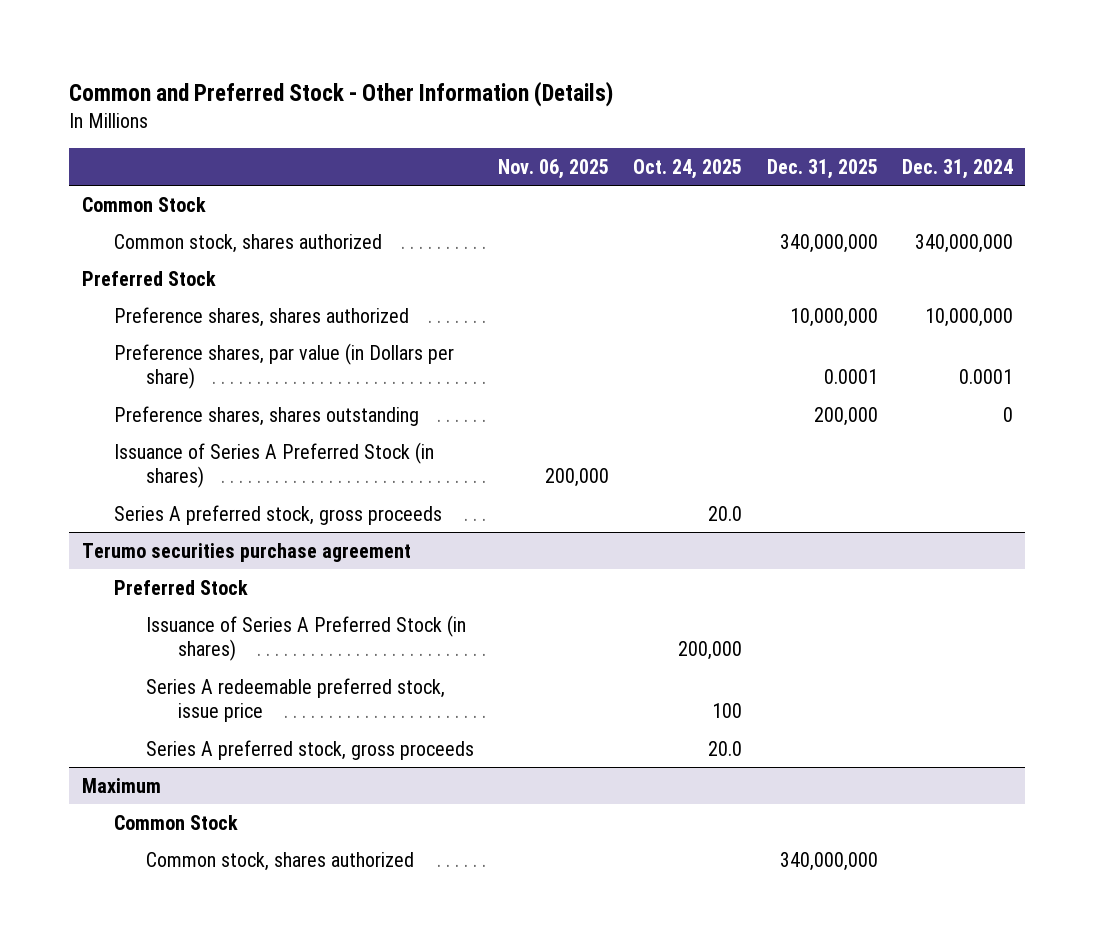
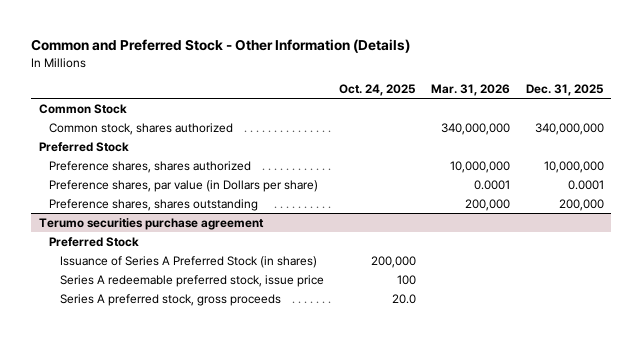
[498,158,610,179] Nov. 06, 2025 -> none
[901,158,1013,179] Dec. 31, 2024 -> none
none -> [431,83,511,96] Mar. 31, 2026
[113,441,434,489] Issuance of Series A Preferred Stock (in shares) -> none
[113,504,442,525] Series A preferred stock, gross proceeds -> none
[81,777,161,793] Maximum -> none
[113,814,238,830] Common Stock -> none
[145,851,414,871] Common stock, shares authorized -> none

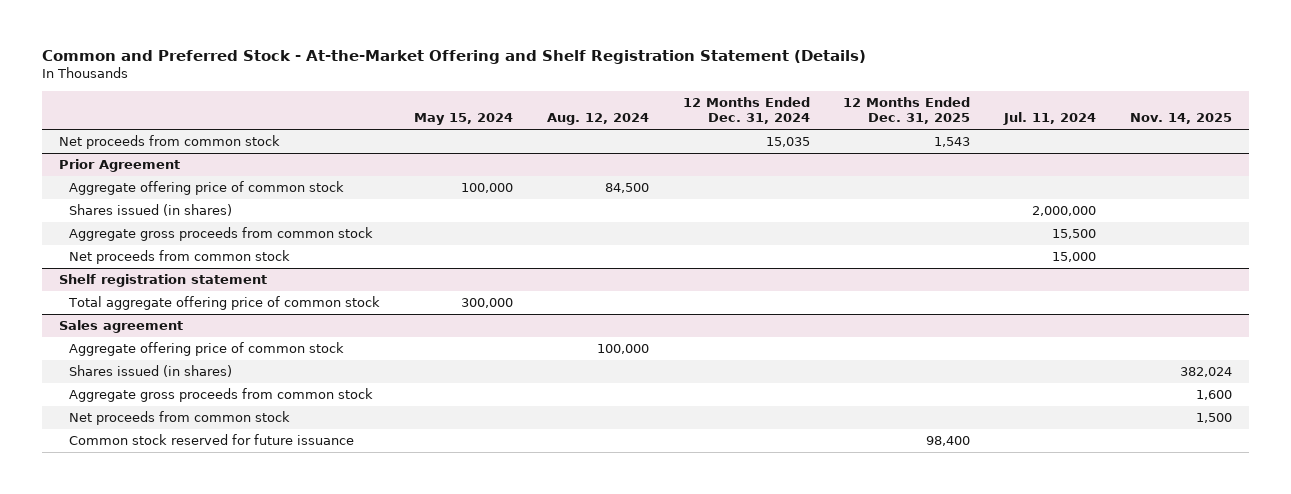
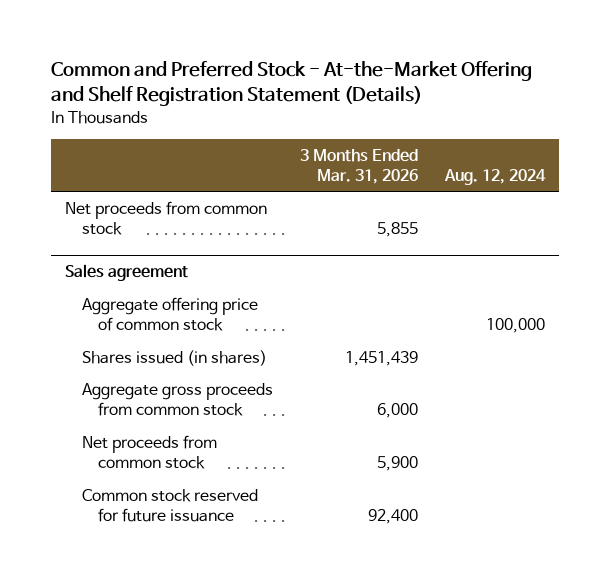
[413,113,513,126] May 15, 2024 -> none
[682,96,810,125] 12 Months Ended Dec. 31, 2024 -> none
[843,96,971,125] 12 Months Ended Dec. 31, 2025 -> none
[1003,112,1097,126] Jul. 11, 2024 -> none
[1129,113,1232,125] Nov. 14, 2025 -> none
none -> [299,148,418,185] 3 Months Ended Mar. 31, 2026
[58,158,180,172] Prior Agreement -> none
[69,180,345,195] Aggregate offering price of common stock -> none
[69,203,233,216] Shares issued (in shares) -> none
[69,226,374,241] Aggregate gross proceeds from common stock -> none
[69,249,291,264] Net proceeds from common stock -> none
[58,273,267,287] Shelf registration statement -> none
[68,295,381,310] Total aggregate offering price of common stock -> none

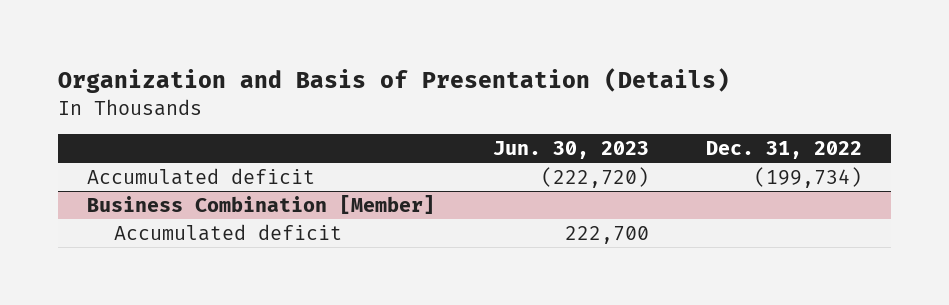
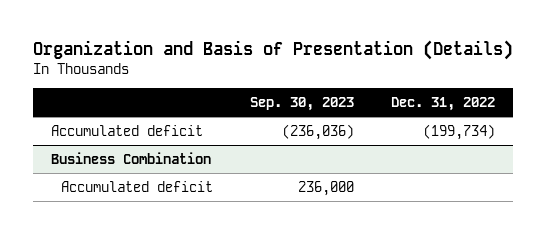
[492,141,649,160] Jun. 30, 2023 -> none
none -> [249,97,354,112] Sep. 30, 2023
[86,194,435,214] Business Combination [Member] -> [51,152,212,165] Business Combination

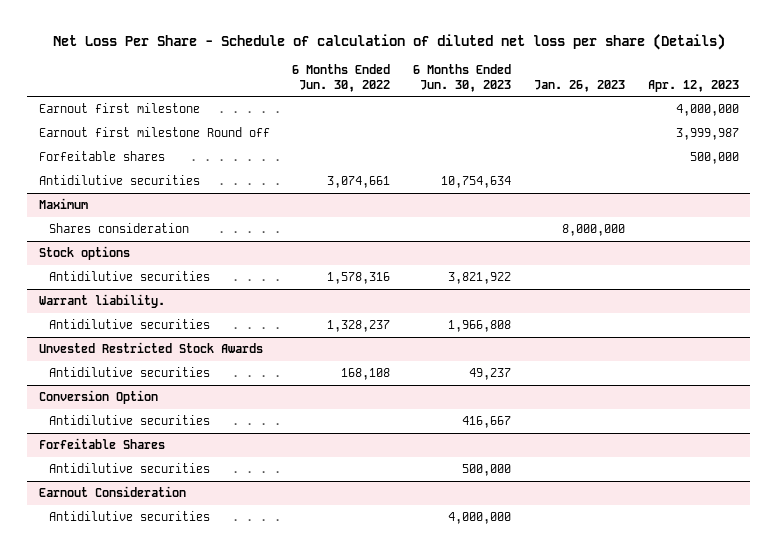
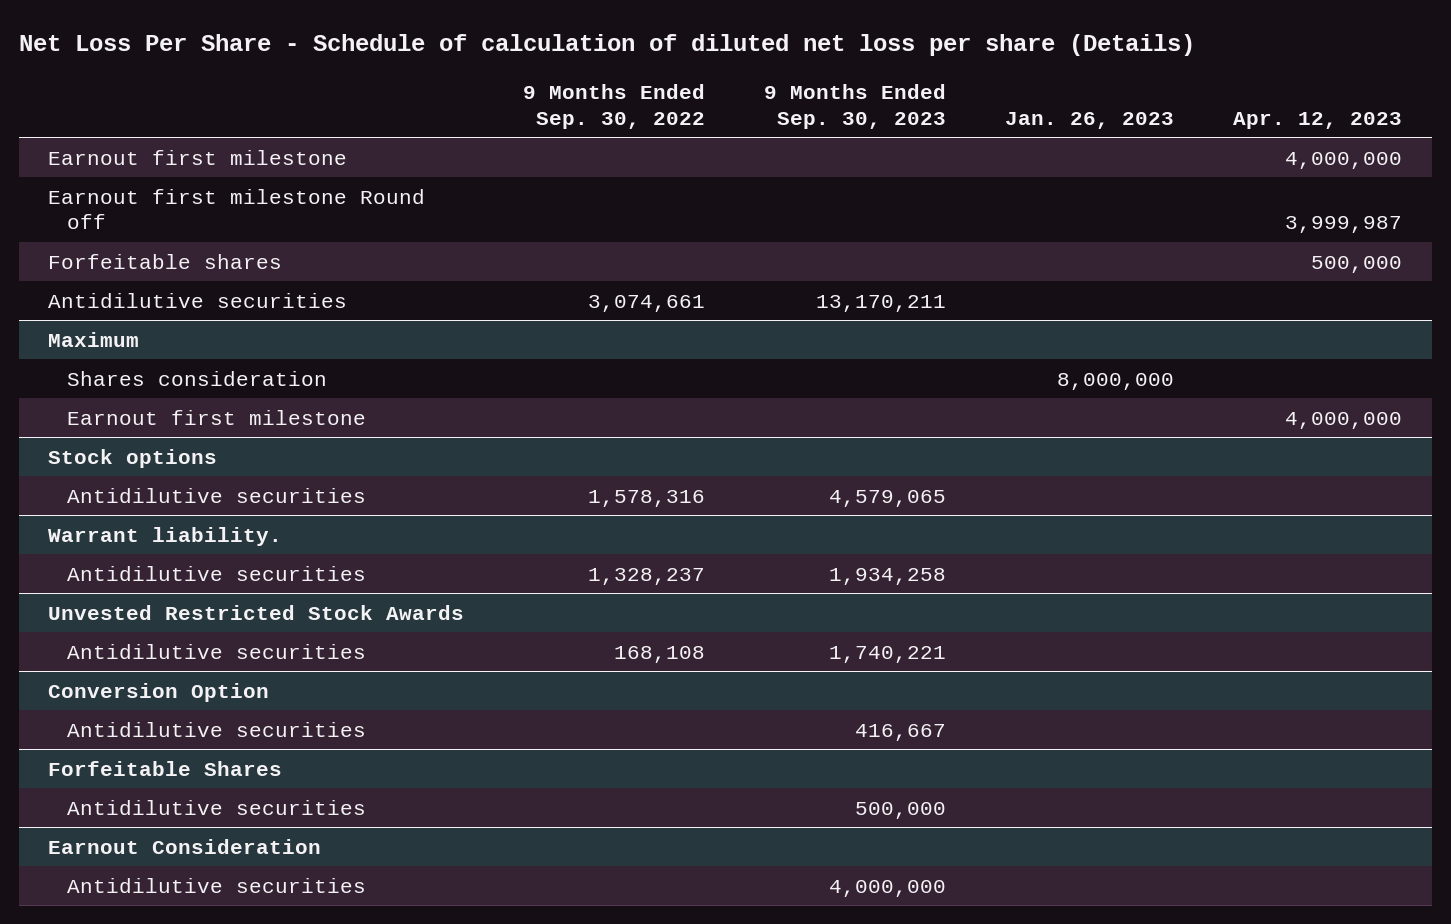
[292,64,391,92] 6 Months Ended Jun. 30, 2022 -> none
[413,64,512,92] 6 Months Ended Jun. 30, 2023 -> none
none -> [523,83,706,129] 9 Months Ended Sep. 30, 2022
none -> [764,83,947,129] 9 Months Ended Sep. 30, 2023
none -> [67,409,367,425] Earnout first milestone

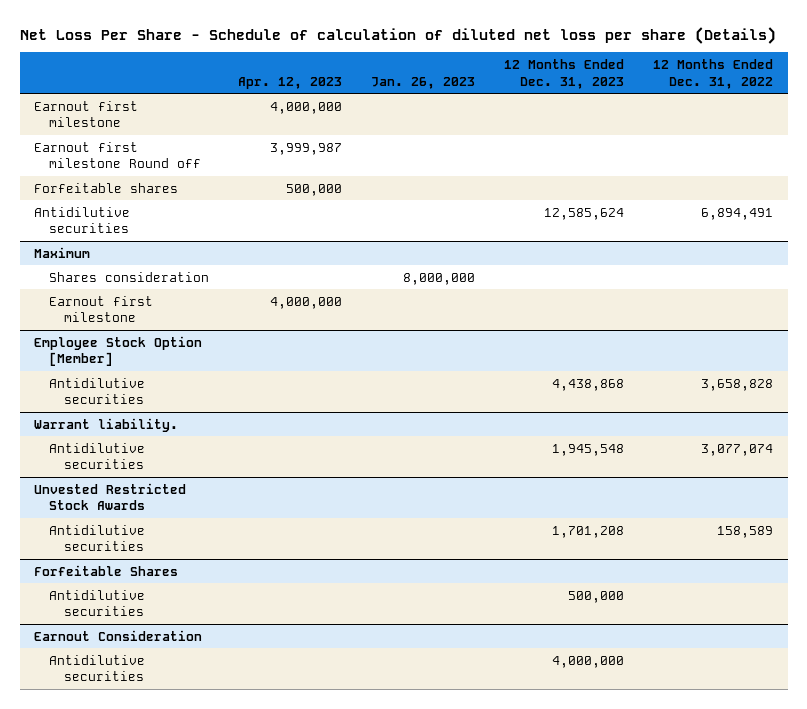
[523,83,706,129] 9 Months Ended Sep. 30, 2022 -> none
[764,83,947,129] 9 Months Ended Sep. 30, 2023 -> none
none -> [504,59,625,89] 12 Months Ended Dec. 31, 2023
none -> [653,59,774,89] 12 Months Ended Dec. 31, 2022
[48,448,218,468] Stock options -> [34,335,203,367] Employee Stock Option [Member]
[48,682,270,702] Conversion Option -> none
[67,721,367,737] Antidilutive securities -> none

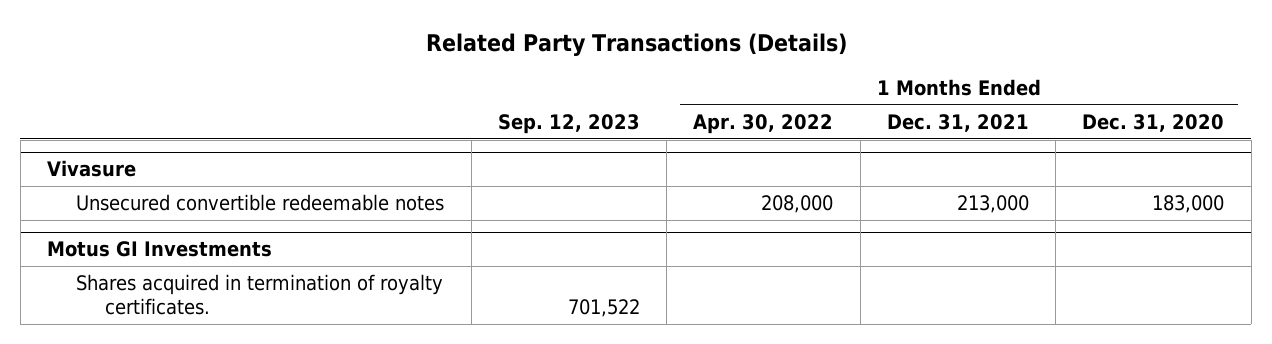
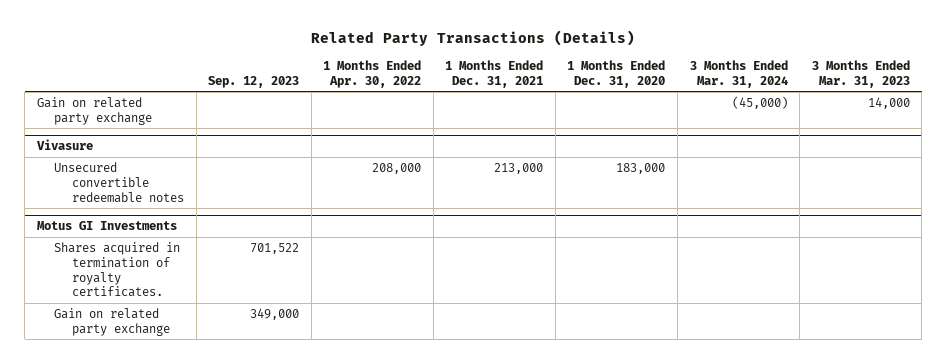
none -> [689,60,788,89] 3 Months Ended Mar. 31, 2024
none -> [811,60,910,89] 3 Months Ended Mar. 31, 2023
none -> [36,96,153,125] Gain on related party exchange
none -> [54,307,170,336] Gain on related party exchange

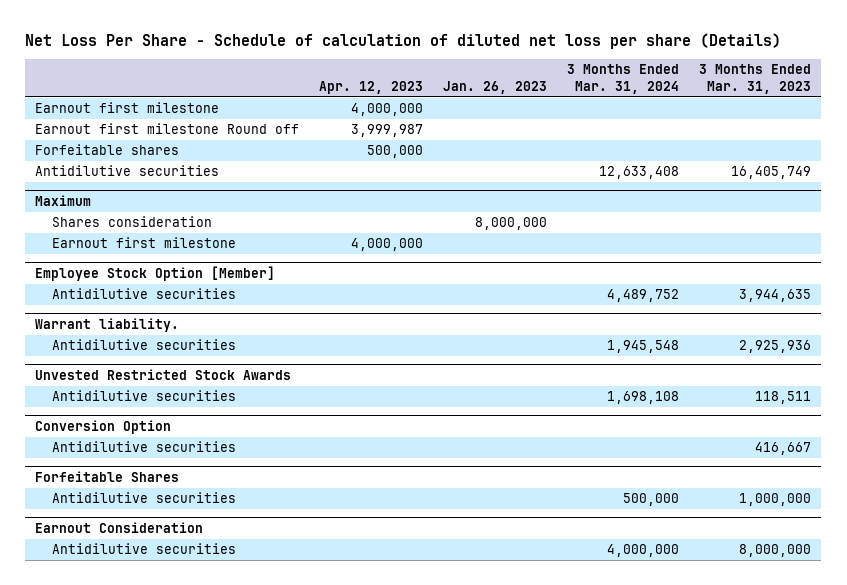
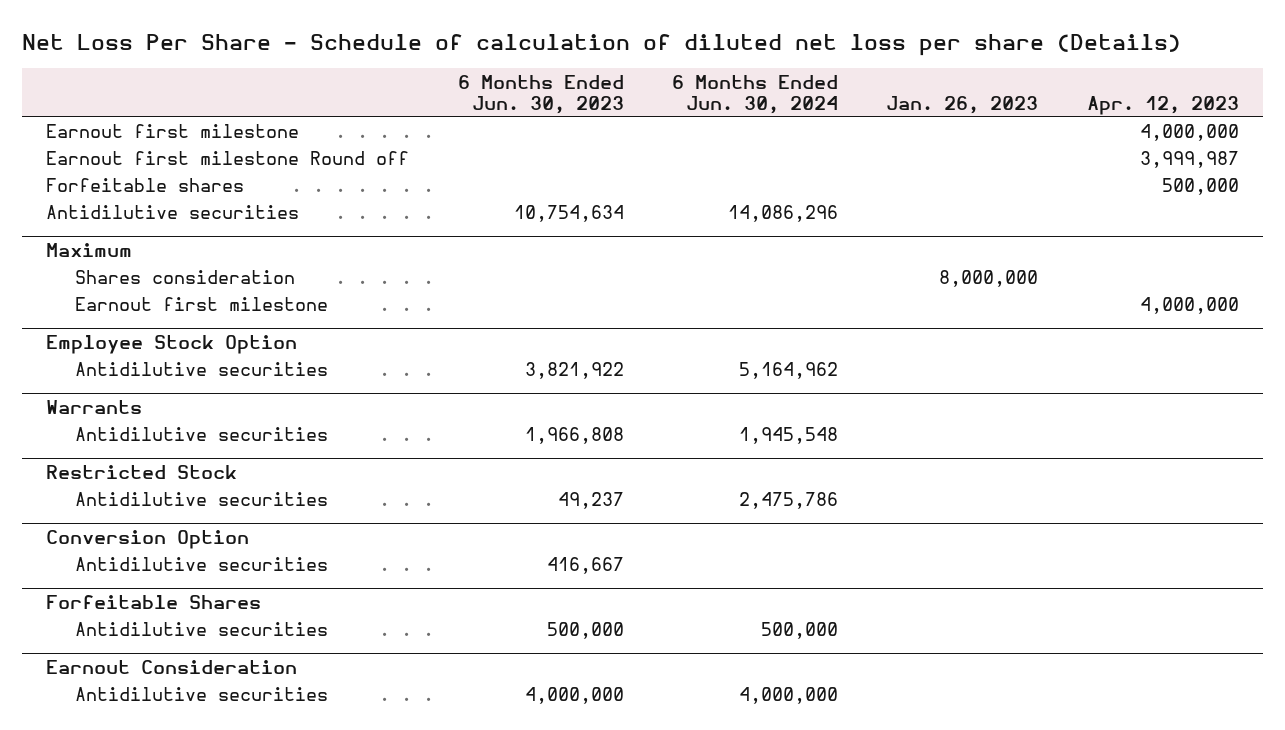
[567,64,680,94] 3 Months Ended Mar. 31, 2024 -> none
[699,64,812,94] 3 Months Ended Mar. 31, 2023 -> none
none -> [457,74,624,114] 6 Months Ended Jun. 30, 2023
none -> [672,74,839,114] 6 Months Ended Jun. 30, 2024
[35,265,276,281] Employee Stock Option [Member] -> [46,335,298,355] Employee Stock Option
[35,317,180,332] Warrant liability. -> [46,400,143,415] Warrants
[35,368,292,380] Unvested Restricted Stock Awards -> [46,465,238,480] Restricted Stock

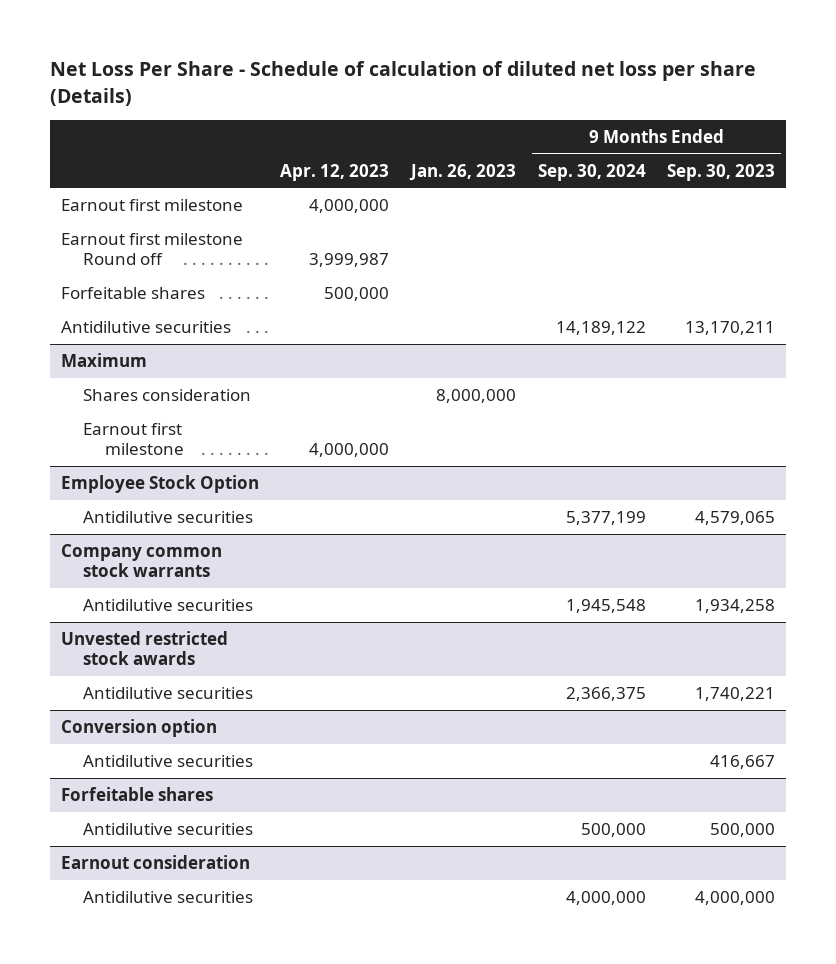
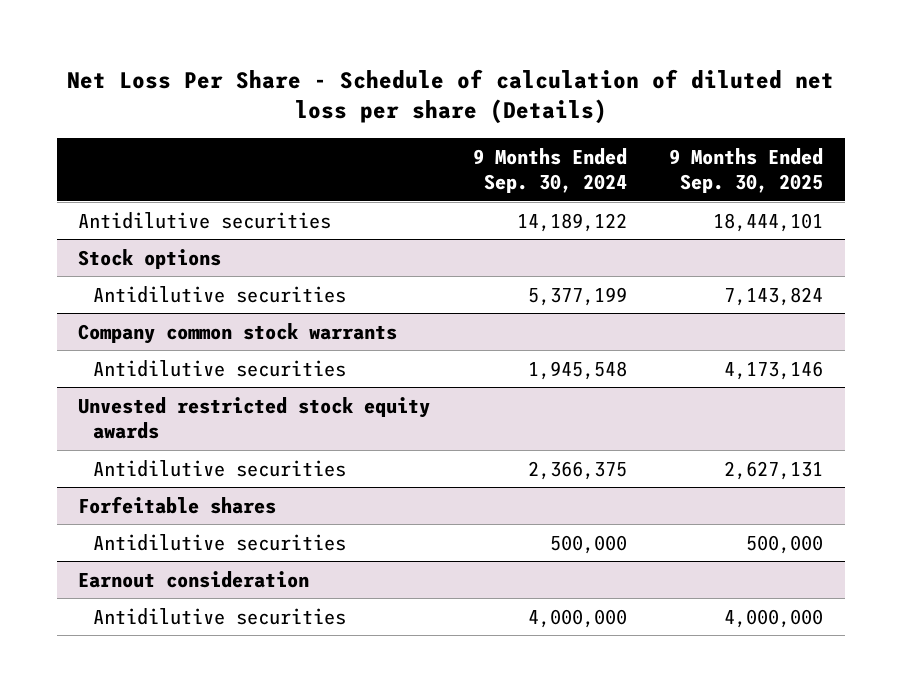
[280,163,390,181] Apr. 12, 2023 -> none
[409,163,517,181] Jan. 26, 2023 -> none
[667,163,776,181] Sep. 30, 2023 -> none
none -> [669,147,824,194] 9 Months Ended Sep. 30, 2025
[60,198,243,211] Earnout first milestone -> none
[60,232,243,266] Earnout first milestone Round off -> none
[60,286,205,299] Forfeitable shares -> none
[60,352,147,367] Maximum -> none
[83,388,252,401] Shares consideration -> none
[83,422,185,456] Earnout first milestone -> none
[60,474,259,493] Employee Stock Option -> [78,248,222,269] Stock options
[60,630,228,666] Unvested restricted stock awards -> [78,396,431,439] Unvested restricted stock equity awards
[60,718,217,737] Conversion option -> none
[83,754,254,767] Antidilutive securities -> none

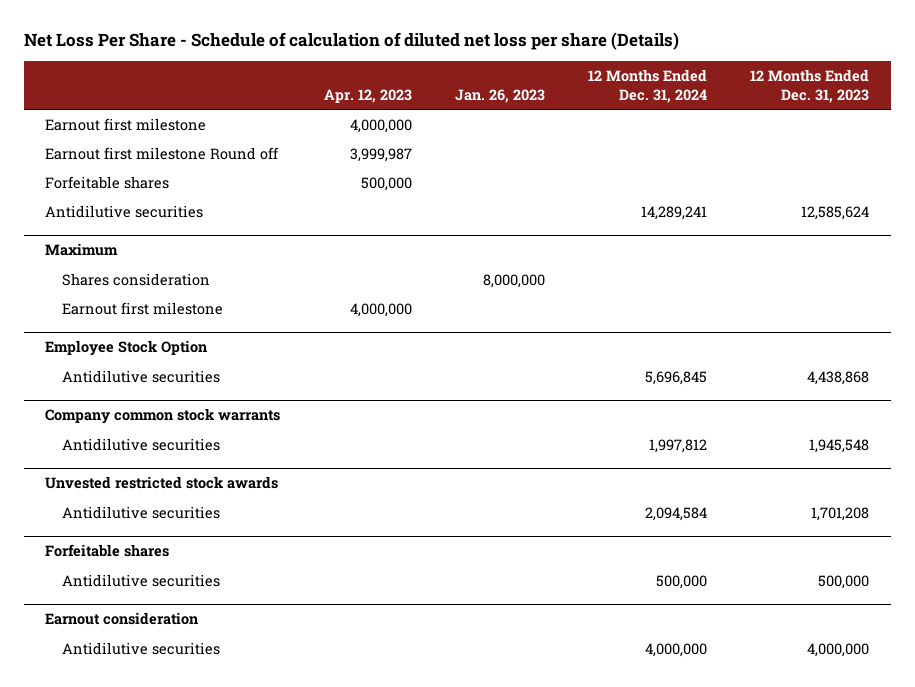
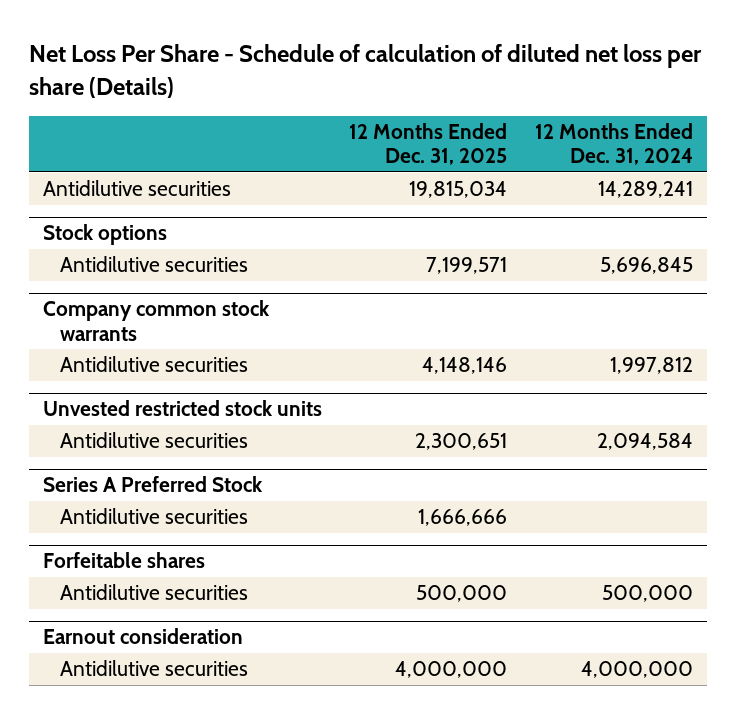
[323,88,412,103] Apr. 12, 2023 -> none
[454,88,545,103] Jan. 26, 2023 -> none
[750,68,870,103] 12 Months Ended Dec. 31, 2023 -> none
none -> [349,122,508,166] 12 Months Ended Dec. 31, 2025
[45,117,207,131] Earnout first milestone -> none
[45,146,280,160] Earnout first milestone Round off -> none
[45,175,170,189] Forfeitable shares -> none
[45,243,119,257] Maximum -> none
[62,272,211,286] Shares consideration -> none
[62,301,224,315] Earnout first milestone -> none
[45,340,208,357] Employee Stock Option -> [42,224,167,246] Stock options
[45,476,279,490] Unvested restricted stock awards -> [42,400,322,417] Unvested restricted stock units
none -> [42,476,263,493] Series A Preferred Stock
none -> [60,508,249,525] Antidilutive securities

